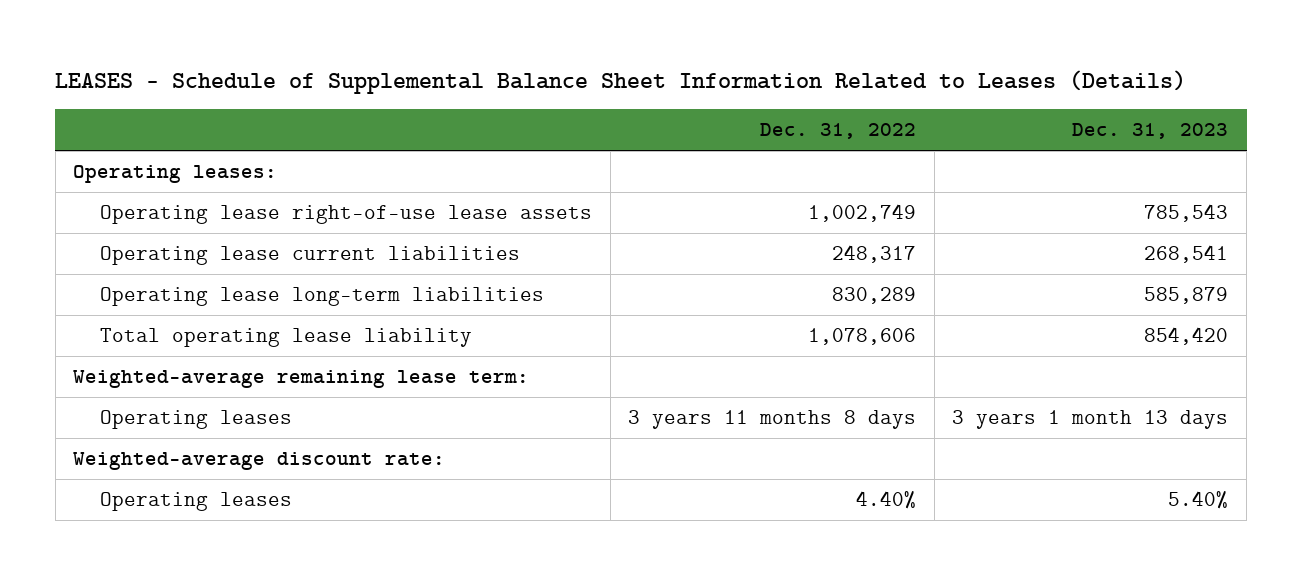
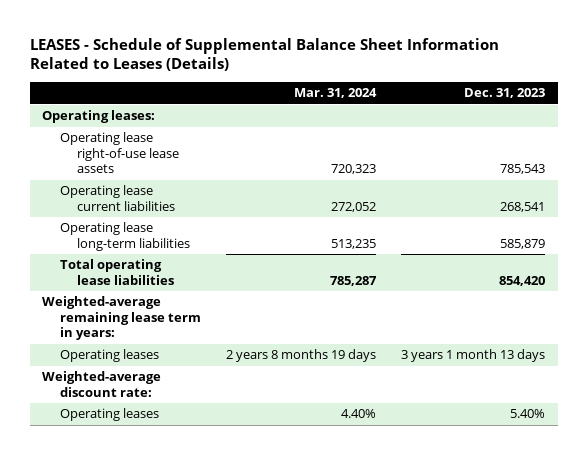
[760,123,917,140] Dec. 31, 2022 -> none
none -> [293,88,377,99] Mar. 31, 2024
[100,327,473,347] Total operating lease liability -> [59,259,174,285] Total operating lease liabilities
[73,369,530,388] Weighted-average remaining lease term: -> [42,296,201,341] Weighted-average remaining lease term in years:

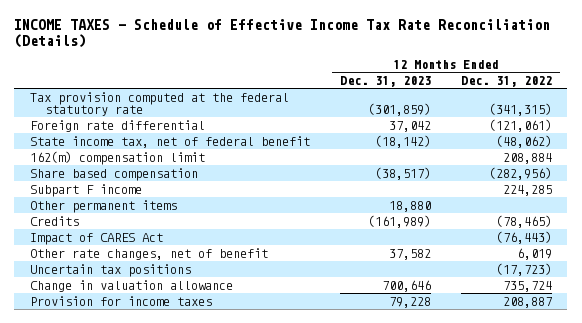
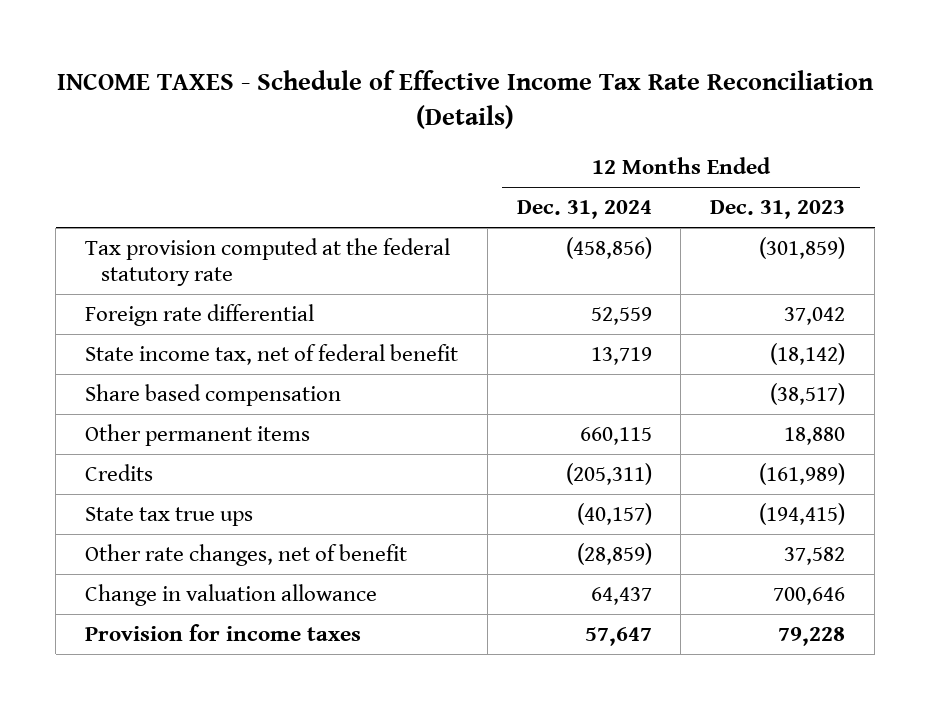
[461,76,553,88] Dec. 31, 2022 -> none
none -> [516,200,652,220] Dec. 31, 2024
[29,150,205,165] 162(m) compensation limit -> none
[29,183,142,197] Subpart F income -> none
[29,232,163,245] Impact of CARES Act -> none
none -> [84,506,253,526] State tax true ups
[29,263,191,277] Uncertain tax positions -> none

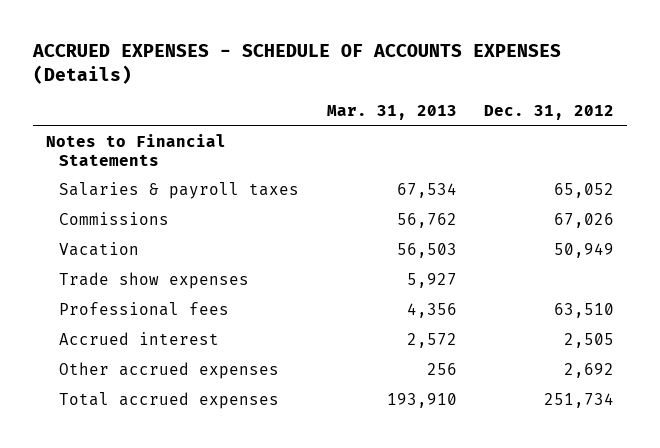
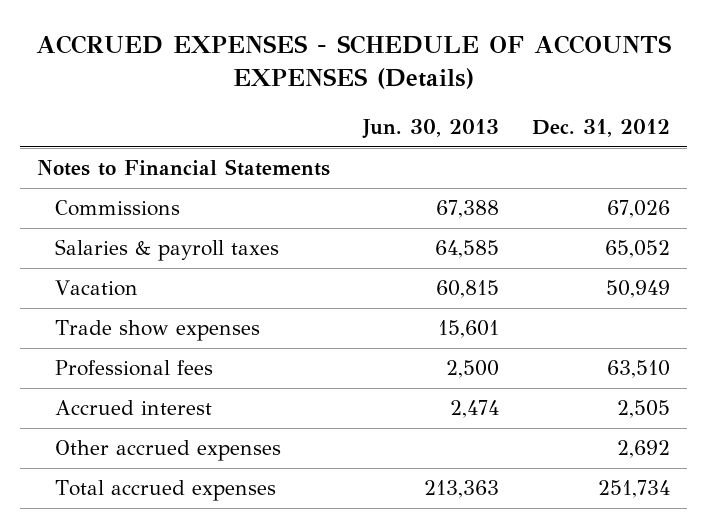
[326,105,457,121] Mar. 31, 2013 -> none
none -> [362,119,500,140] Jun. 30, 2013
[59,182,300,200] Salaries & payroll taxes -> [55,239,280,262] Salaries & payroll taxes

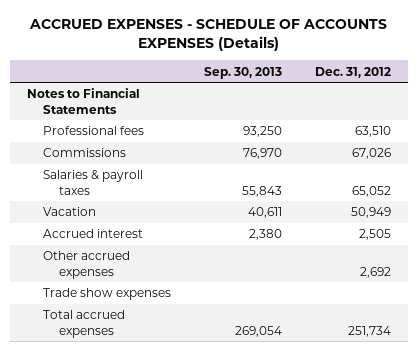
[362,119,500,140] Jun. 30, 2013 -> none
none -> [204,66,283,79] Sep. 30, 2013
[55,360,214,377] Professional fees -> [42,126,144,136] Professional fees
[55,320,261,342] Trade show expenses -> [42,288,171,301] Trade show expenses

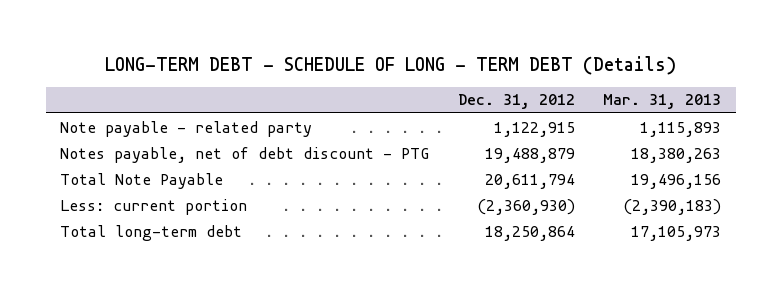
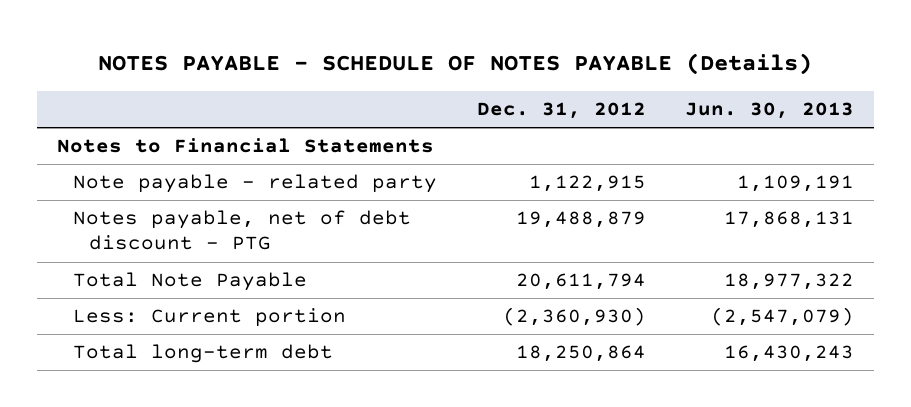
[104,55,676,75] LONG-TERM DEBT - SCHEDULE OF LONG - TERM DEBT (Details) -> [98,52,813,75] NOTES PAYABLE - SCHEDULE OF NOTES PAYABLE (Details)
[603,94,722,110] Mar. 31, 2013 -> none
none -> [684,102,854,120] Jun. 30, 2013
none -> [56,138,434,154] Notes to Financial Statements
[60,198,248,215] Less: current portion -> [73,308,347,328] Less: Current portion

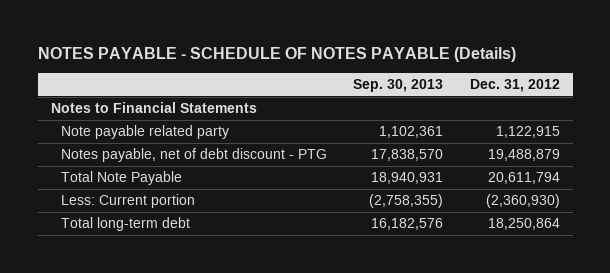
[684,102,854,120] Jun. 30, 2013 -> none
none -> [353,79,444,93] Sep. 30, 2013
[73,174,438,194] Note payable - related party -> [61,125,230,140] Note payable related party

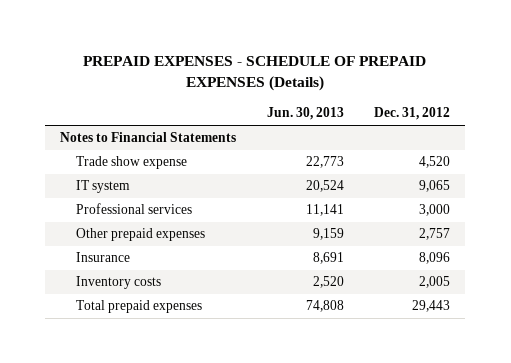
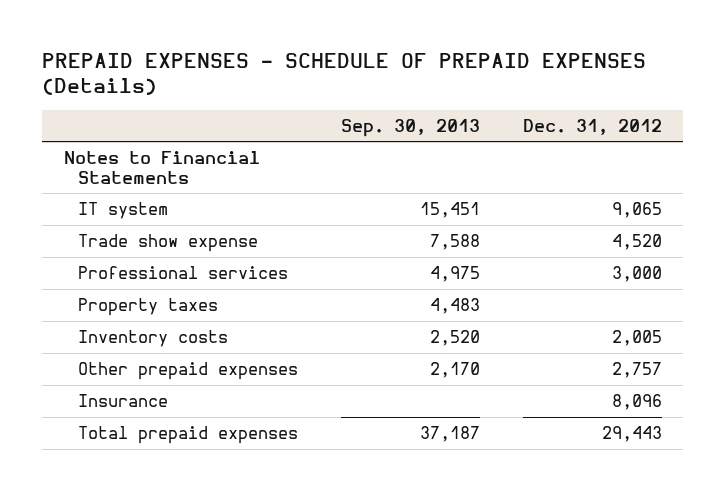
[266,107,344,121] Jun. 30, 2013 -> none
none -> [340,118,480,137] Sep. 30, 2013
[75,156,187,170] Trade show expense -> [77,234,258,253] Trade show expense
none -> [77,298,218,317] Property taxes
[75,276,161,290] Inventory costs -> [77,330,228,348] Inventory costs

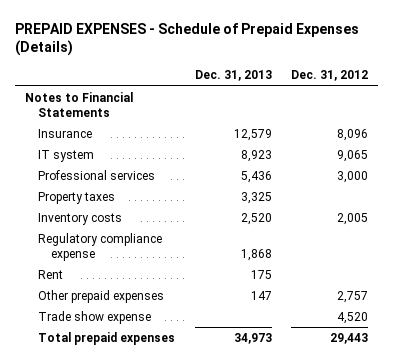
[42,52,647,96] PREPAID EXPENSES - SCHEDULE OF PREPAID EXPENSES (Details) -> [14,22,359,57] PREPAID EXPENSES - Schedule of Prepaid Expenses (Details)
[340,118,480,137] Sep. 30, 2013 -> none
none -> [194,70,272,82] Dec. 31, 2013
[77,394,168,408] Insurance -> [37,128,92,138] Insurance
none -> [37,232,162,261] Regulatory compliance expense
none -> [37,269,63,279] Rent
[77,234,258,253] Trade show expense -> [37,310,151,324] Trade show expense

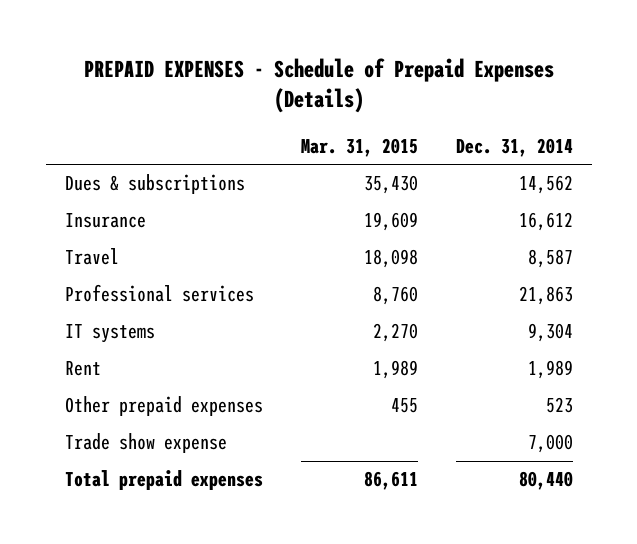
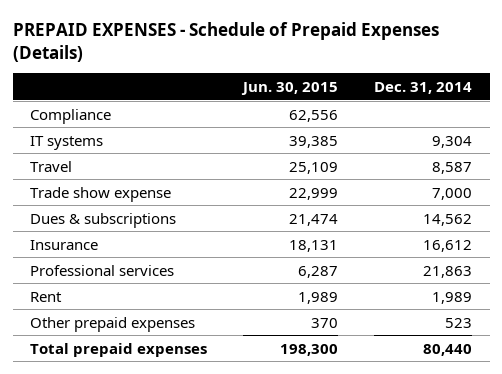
[300,137,418,157] Mar. 31, 2015 -> none
none -> [241,82,339,96] Jun. 30, 2015
none -> [30,108,112,124] Compliance
[64,324,155,344] IT systems -> [30,135,104,150] IT systems
[64,248,119,266] Travel -> [30,160,73,172] Travel
[64,433,227,454] Trade show expense -> [30,186,172,202] Trade show expense

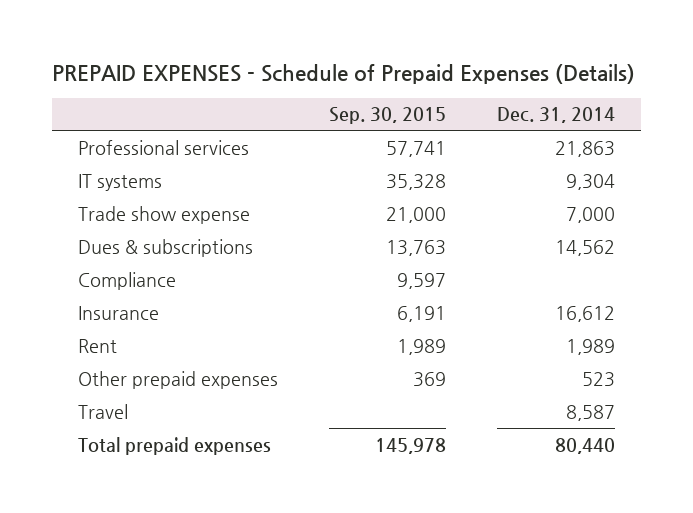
[241,82,339,96] Jun. 30, 2015 -> none
none -> [328,107,446,125] Sep. 30, 2015
[30,264,175,276] Professional services -> [77,139,249,155] Professional services
[30,108,112,124] Compliance -> [77,271,176,290] Compliance
[30,160,73,172] Travel -> [77,403,128,419] Travel

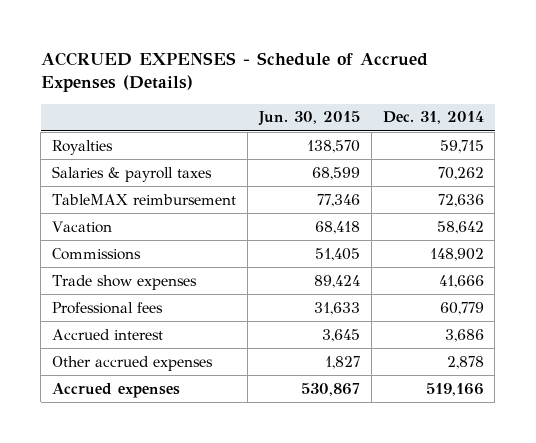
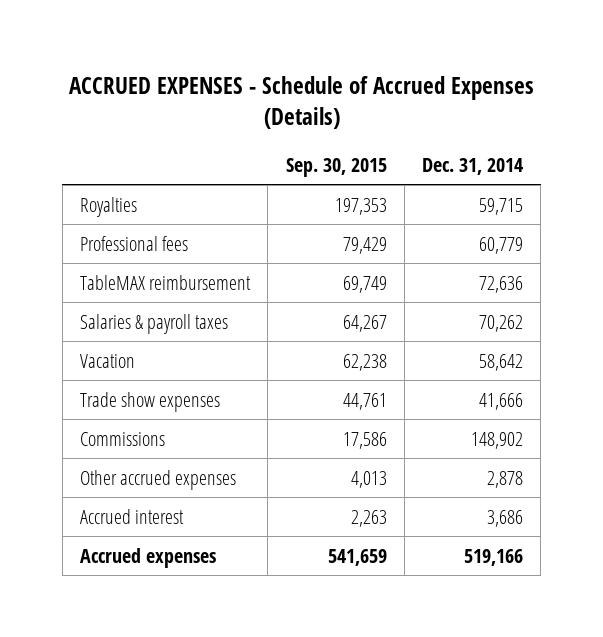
[257,111,360,127] Jun. 30, 2015 -> none
none -> [285,157,387,177] Sep. 30, 2015
[52,301,164,314] Professional fees -> [80,235,189,251] Professional fees
[52,165,213,182] Salaries & payroll taxes -> [80,313,229,334] Salaries & payroll taxes
[52,247,142,260] Commissions -> [80,431,166,446] Commissions
[52,328,164,340] Accrued interest -> [80,508,185,524] Accrued interest

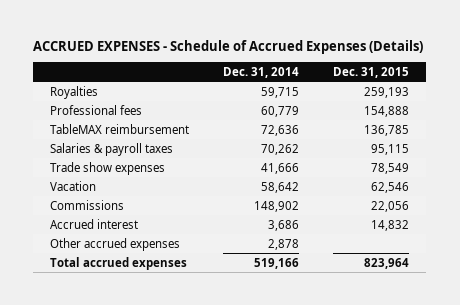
[285,157,387,177] Sep. 30, 2015 -> none
none -> [333,66,410,78] Dec. 31, 2015
[80,353,136,368] Vacation -> [50,180,97,191] Vacation
[80,469,237,490] Other accrued expenses -> [50,237,181,251] Other accrued expenses
[80,547,217,568] Accrued expenses -> [50,256,188,270] Total accrued expenses

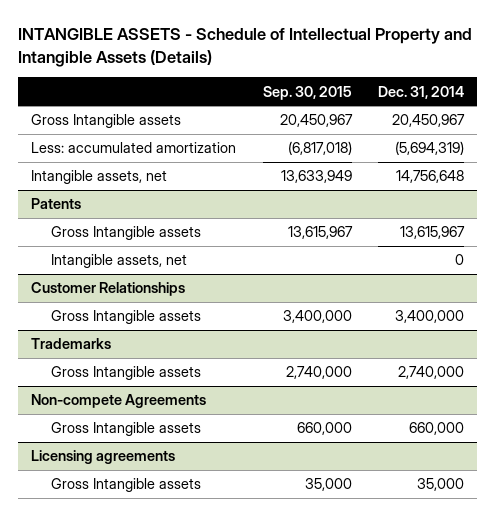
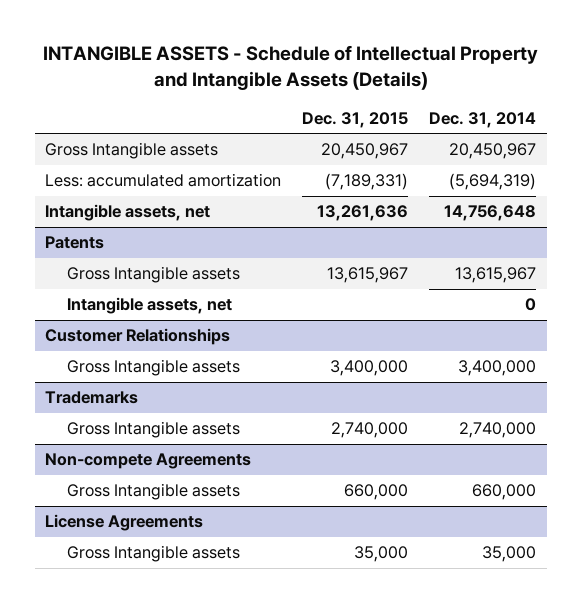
[262,85,352,100] Sep. 30, 2015 -> none
none -> [302,111,409,128] Dec. 31, 2015
[31,450,176,465] Licensing agreements -> [45,514,204,532] License Agreements

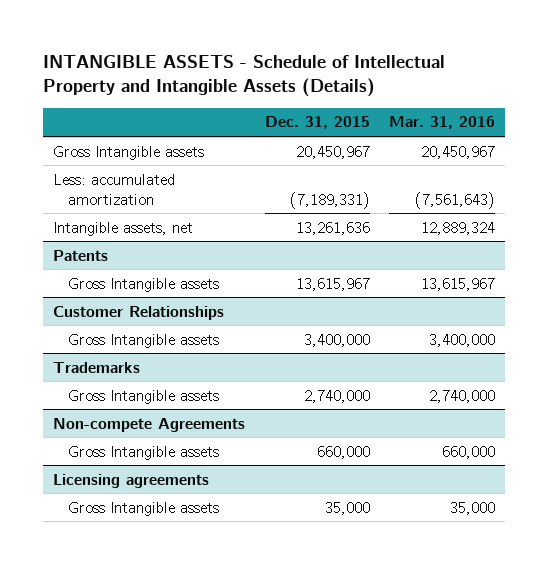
[429,111,537,128] Dec. 31, 2014 -> none
none -> [389,116,496,130] Mar. 31, 2016
[66,297,232,315] Intangible assets, net -> none
[45,514,204,532] License Agreements -> [53,473,210,488] Licensing agreements

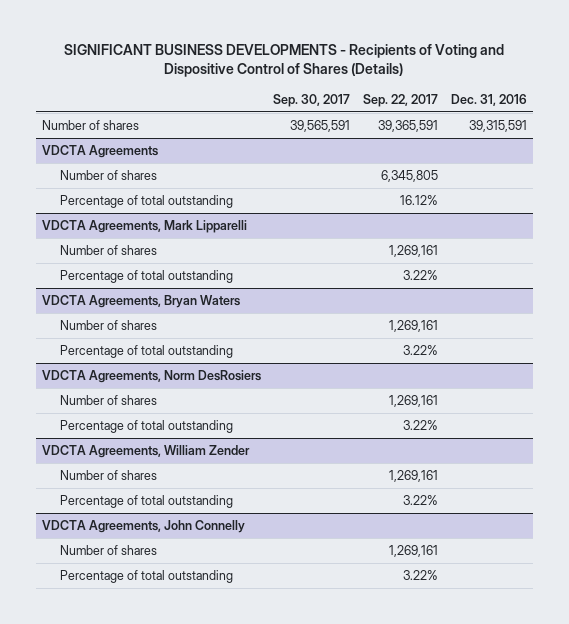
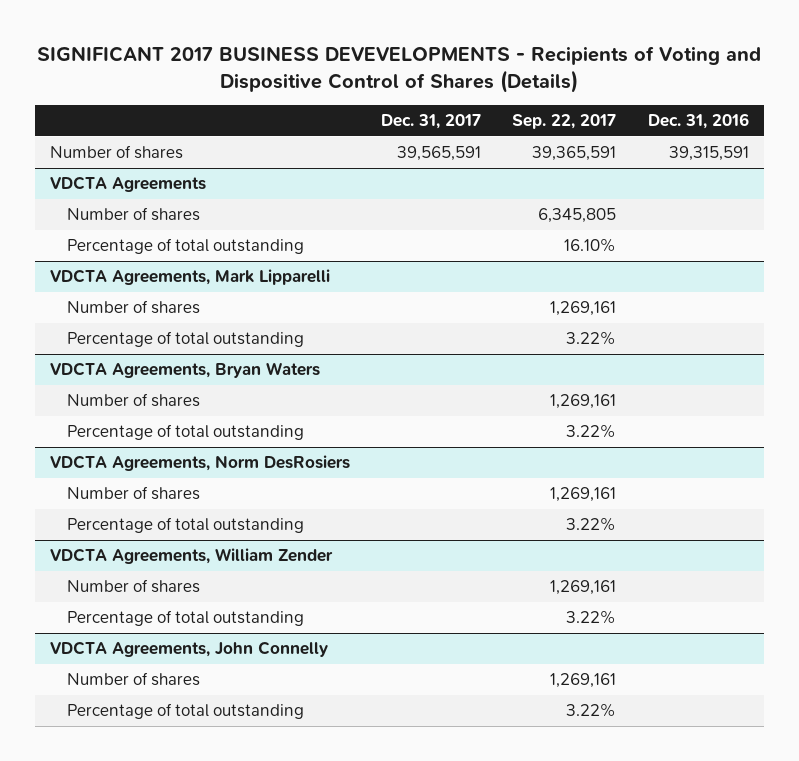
[64,43,505,78] SIGNIFICANT BUSINESS DEVELOPMENTS - Recipients of Voting and Dispositive Control of Shares (Details) -> [37,46,762,93] SIGNIFICANT 2017 BUSINESS DEVEVELOPMENTS - Recipients of Voting and Dispositive Control of Shares (Details)
[273,93,351,107] Sep. 30, 2017 -> none
none -> [381,114,482,130] Dec. 31, 2017
[400,195,439,206] 16.12% -> [564,238,617,253] 16.10%

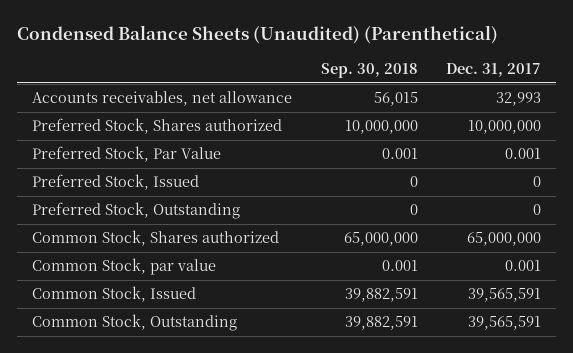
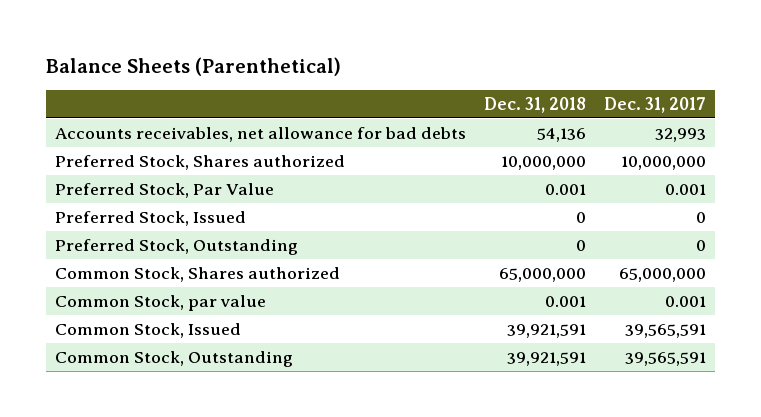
[17,25,499,45] Condensed Balance Sheets (Unaudited) (Parenthetical) -> [45,56,341,76] Balance Sheets (Parenthetical)
[320,63,418,79] Sep. 30, 2018 -> none
none -> [483,96,586,113] Dec. 31, 2018
[31,91,292,107] Accounts receivables, net allowance -> [54,126,466,142] Accounts receivables, net allowance for bad debts

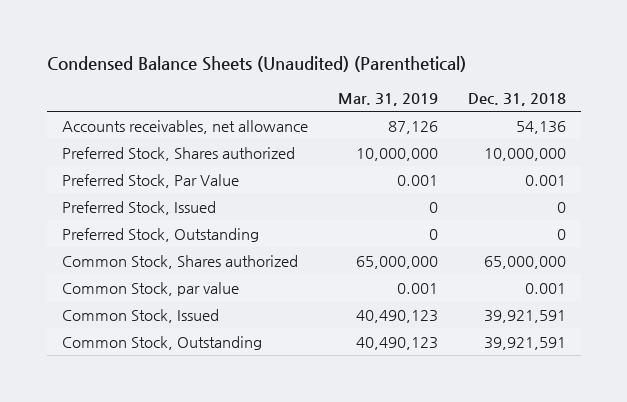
[45,56,341,76] Balance Sheets (Parenthetical) -> [46,56,466,73] Condensed Balance Sheets (Unaudited) (Parenthetical)
[604,96,707,113] Dec. 31, 2017 -> none
none -> [337,92,438,106] Mar. 31, 2019
[54,126,466,142] Accounts receivables, net allowance for bad debts -> [61,119,308,134] Accounts receivables, net allowance

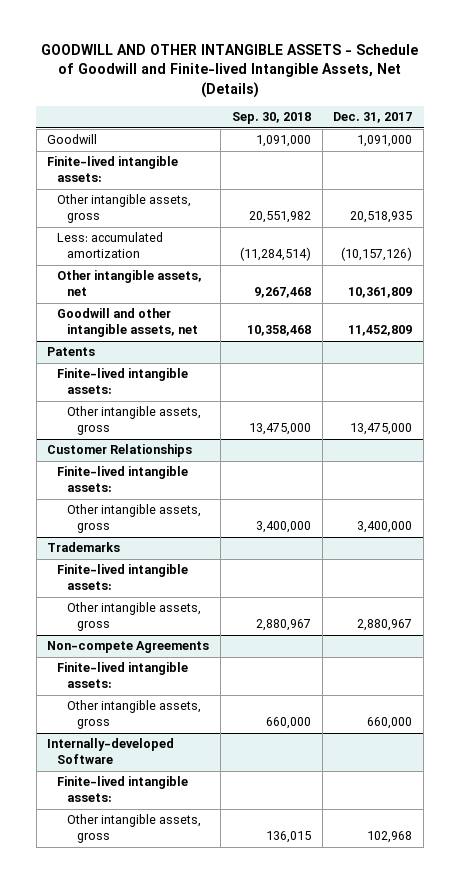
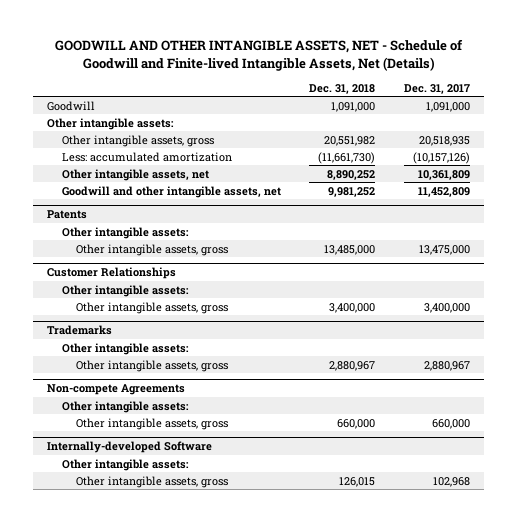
[40,44,418,98] GOODWILL AND OTHER INTANGIBLE ASSETS - Schedule of Goodwill and Finite-lived Intangible Assets, Net (Details) -> [54,39,463,71] GOODWILL AND OTHER INTANGIBLE ASSETS, NET - Schedule of Goodwill and Finite-lived Intangible Assets, Net (Details)
[231,112,311,125] Sep. 30, 2018 -> none
none -> [309,83,376,94] Dec. 31, 2018
[47,156,179,183] Finite-lived intangible assets: -> [47,117,175,130] Other intangible assets:
[57,368,189,395] Finite-lived intangible assets: -> [61,226,189,239] Other intangible assets:
[57,466,189,493] Finite-lived intangible assets: -> [61,284,189,297] Other intangible assets:
[57,564,189,591] Finite-lived intangible assets: -> [61,342,189,355] Other intangible assets:
[57,662,189,689] Finite-lived intangible assets: -> [61,400,189,413] Other intangible assets:
[57,776,189,803] Finite-lived intangible assets: -> [61,458,189,471] Other intangible assets:

